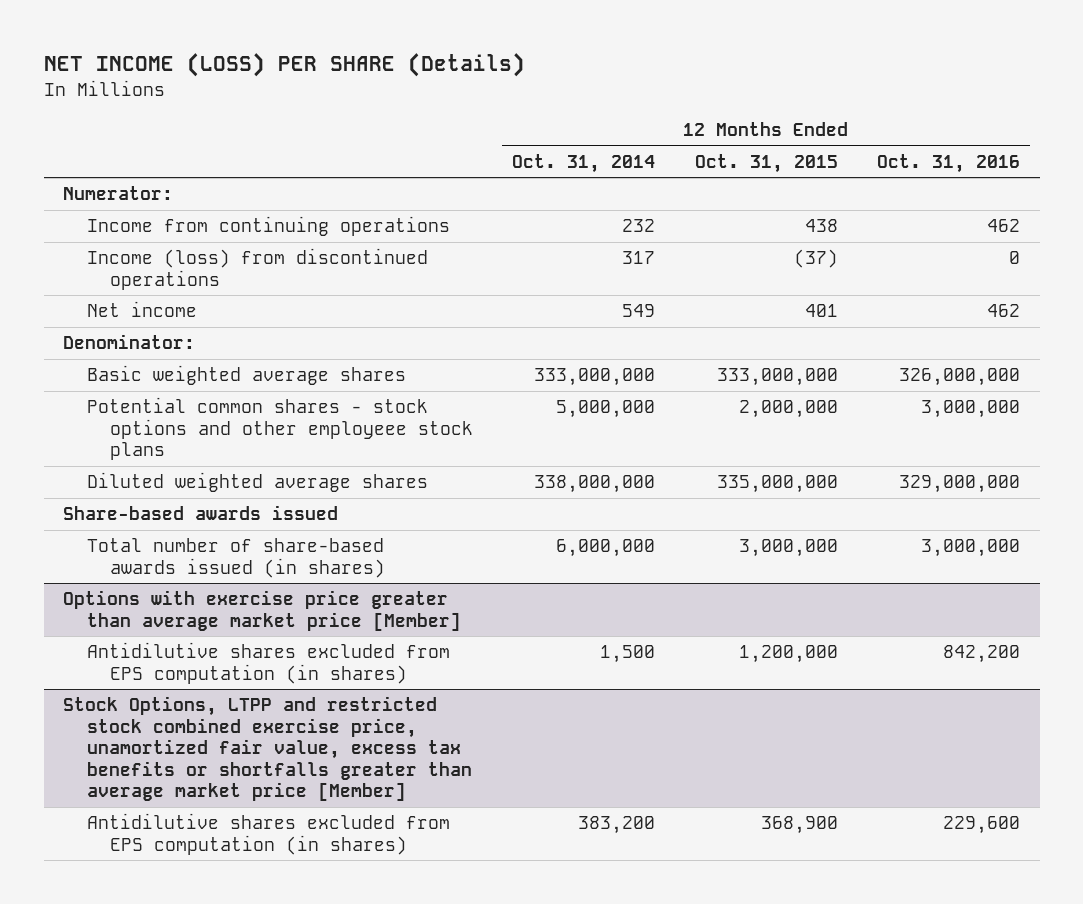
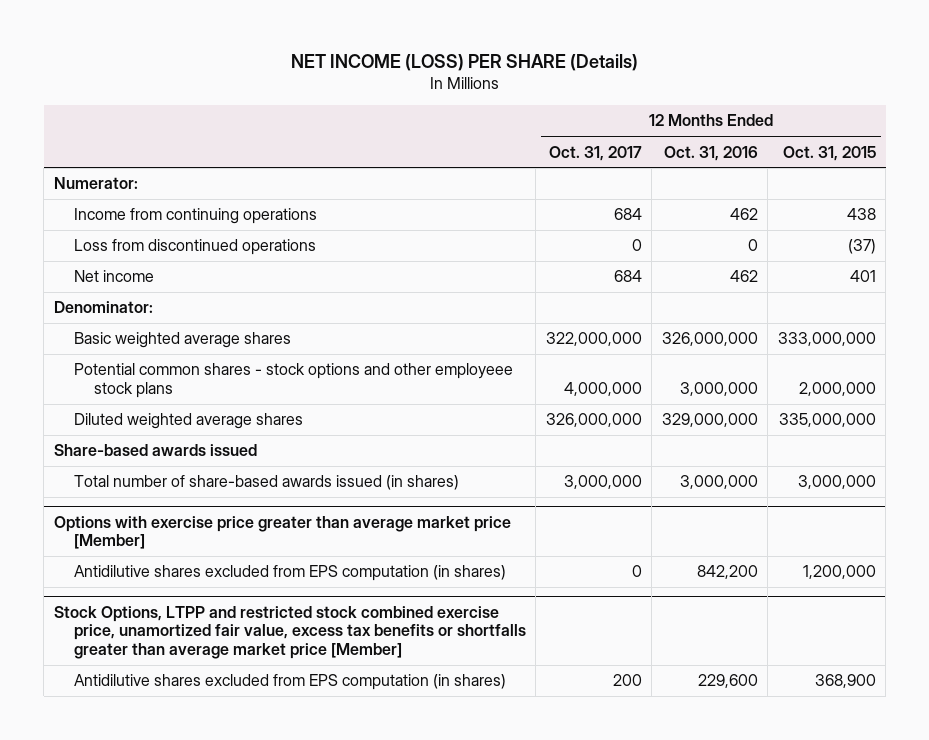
[512,153,656,173] Oct. 31, 2014 -> none
none -> [548,145,642,161] Oct. 31, 2017
[86,248,428,290] Income (loss) from discontinued operations -> [73,239,316,256] Loss from discontinued operations

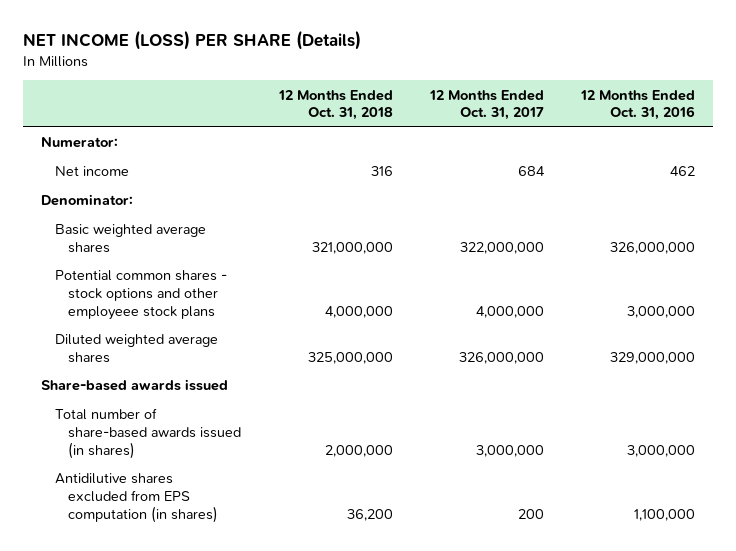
[782,145,876,161] Oct. 31, 2015 -> none
none -> [277,89,393,121] 12 Months Ended Oct. 31, 2018
[73,208,317,225] Income from continuing operations -> none
[73,239,316,256] Loss from discontinued operations -> none
[53,515,511,550] Options with exercise price greater than average market price [Member] -> none
[53,605,526,660] Stock Options, LTPP and restricted stock combined exercise price, unamortized fair value, excess tax benefits or shortfalls greater than average market price [Member] -> none
[73,674,506,691] Antidilutive shares excluded from EPS computation (in shares) -> none
[631,565,642,578] 0 -> [517,508,544,519] 200
[696,565,758,580] 842,200 -> [633,508,695,521] 1,100,000

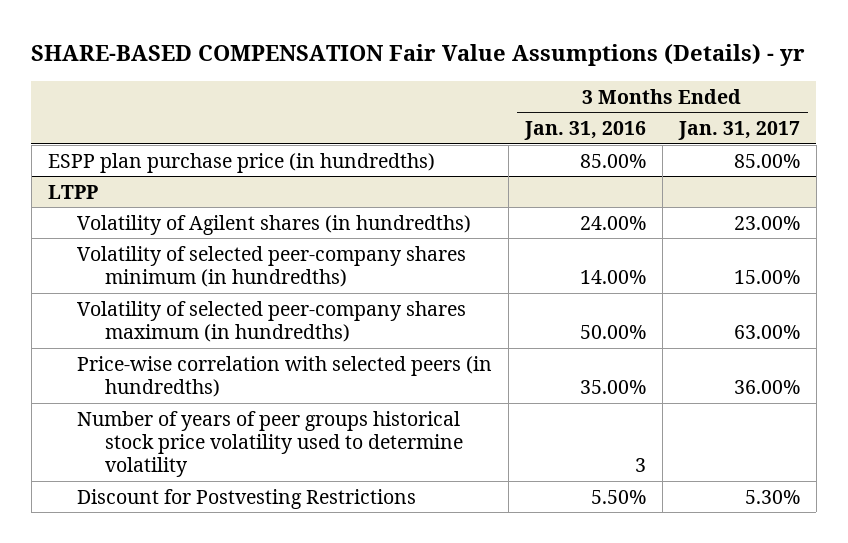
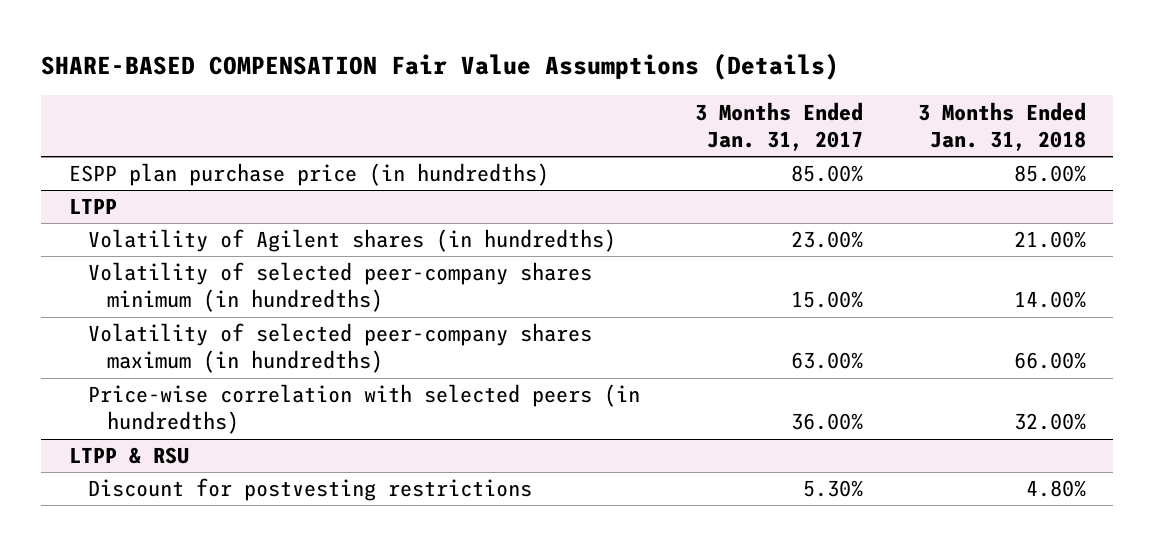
[31,44,806,67] SHARE-BASED COMPENSATION Fair Value Assumptions (Details) - yr -> [41,53,840,81] SHARE-BASED COMPENSATION Fair Value Assumptions (Details)
[523,120,646,140] Jan. 31, 2016 -> none
none -> [917,101,1086,151] 3 Months Ended Jan. 31, 2018
[76,410,464,477] Number of years of peer groups historical stock price volatility used to determine volatility -> none
none -> [68,447,189,465] LTPP & RSU
[76,488,416,509] Discount for Postvesting Restrictions -> [87,478,532,502] Discount for postvesting restrictions

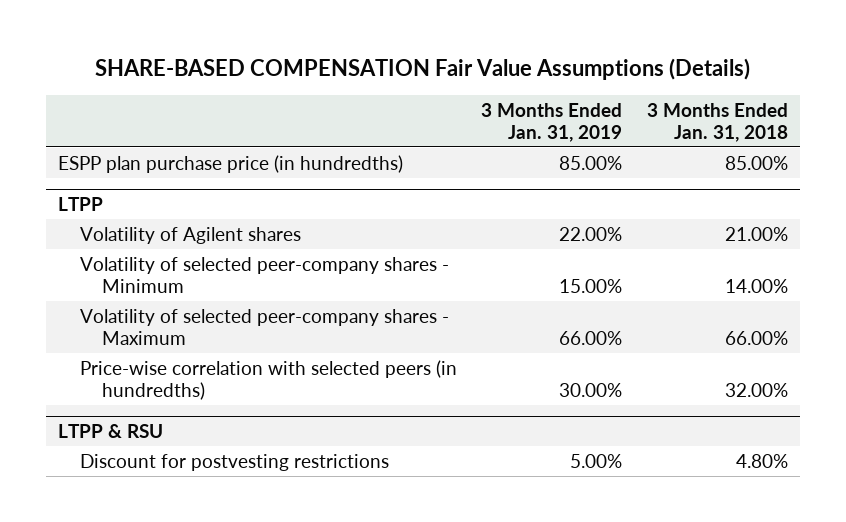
[694,101,863,151] 3 Months Ended Jan. 31, 2017 -> none
none -> [481,102,623,142] 3 Months Ended Jan. 31, 2019
[87,229,616,253] Volatility of Agilent shares (in hundredths) -> [80,226,302,244] Volatility of Agilent shares
[87,262,592,313] Volatility of selected peer-company shares minimum (in hundredths) -> [80,256,450,294] Volatility of selected peer-company shares - Minimum
[87,323,592,374] Volatility of selected peer-company shares maximum (in hundredths) -> [80,308,450,346] Volatility of selected peer-company shares - Maximum

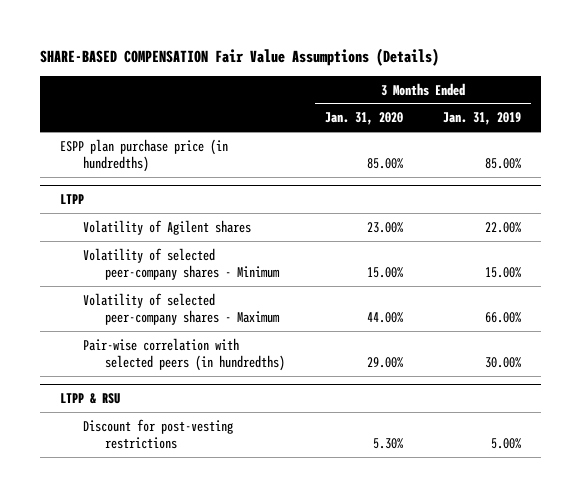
[646,102,788,142] 3 Months Ended Jan. 31, 2018 -> none
none -> [325,112,404,126] Jan. 31, 2020
[80,359,458,401] Price-wise correlation with selected peers (in hundredths) -> [82,337,286,371] Pair-wise correlation with selected peers (in hundredths)
[80,453,390,471] Discount for postvesting restrictions -> [82,418,233,449] Discount for post-vesting restrictions

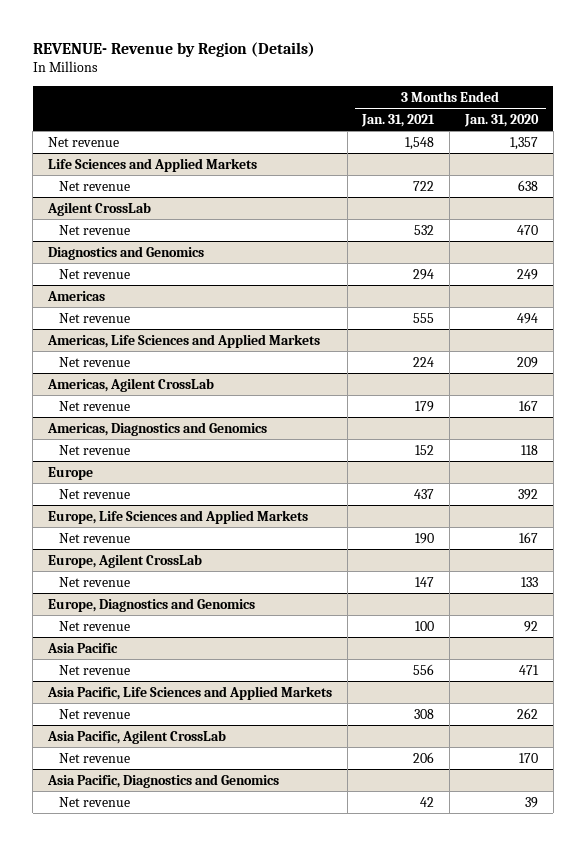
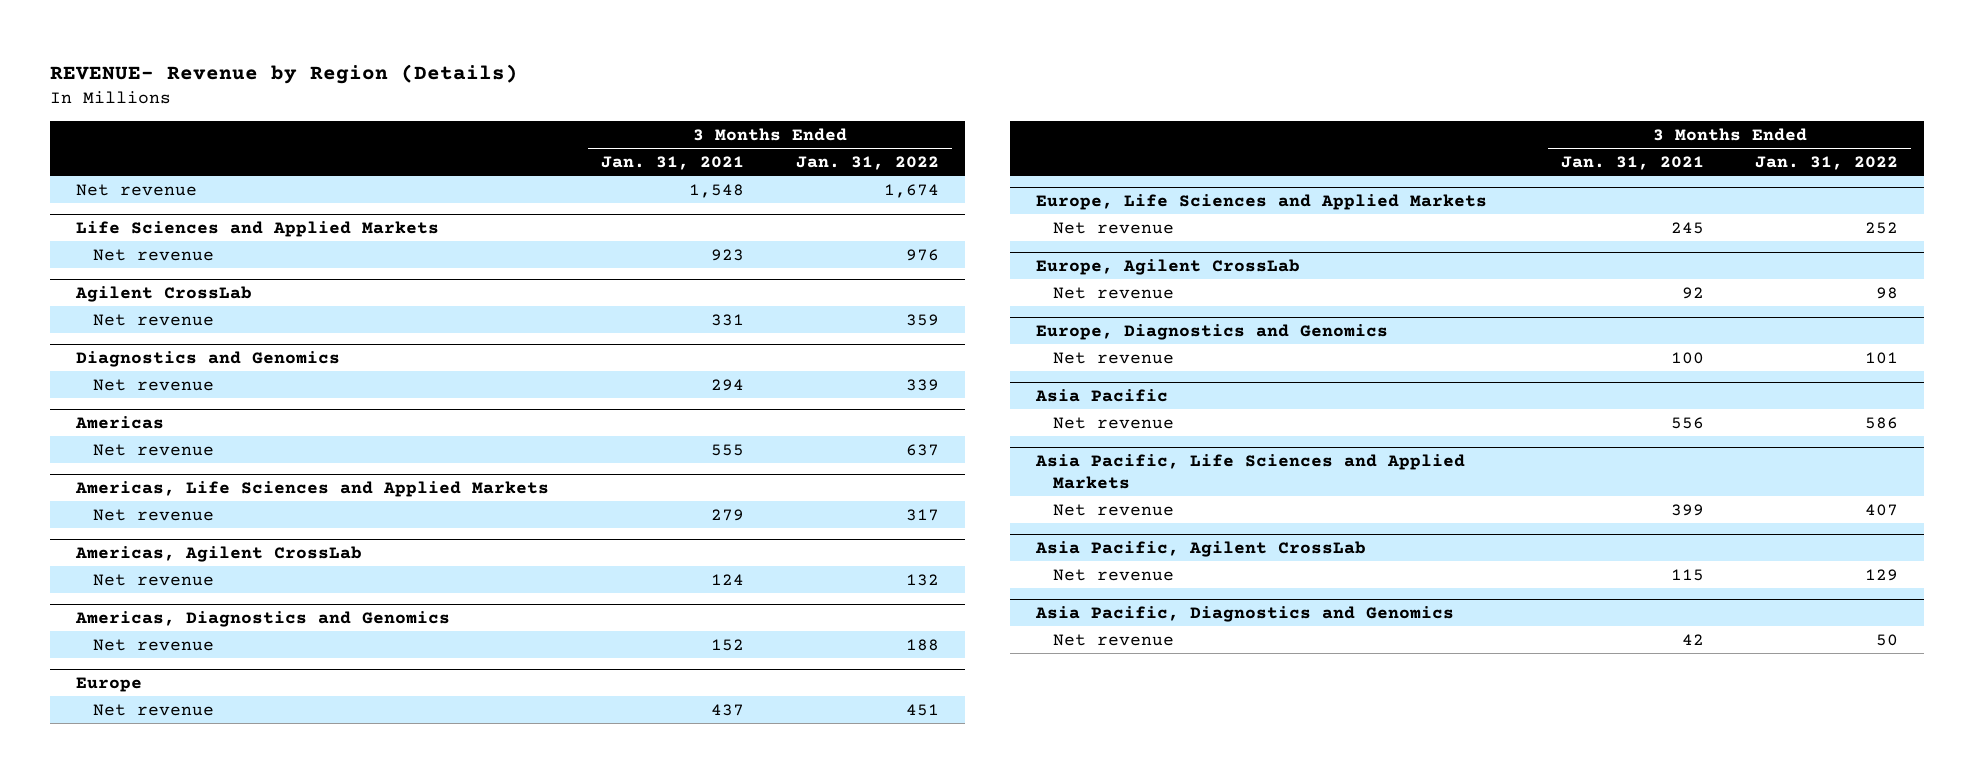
[463,114,539,128] Jan. 31, 2020 -> none
none -> [795,155,939,170] Jan. 31, 2022
[413,180,435,191] 722 -> [711,248,745,261] 923
[414,224,435,235] 532 -> [711,313,745,326] 331
[413,356,435,367] 224 -> [711,508,745,521] 279
[415,400,435,412] 179 -> [711,573,745,585] 124
[415,532,435,544] 190 -> [1670,221,1704,234] 245
[415,576,435,587] 147 -> [1681,286,1704,299] 92
[414,708,435,719] 308 -> [1670,503,1704,516] 399
[413,751,435,763] 206 -> [1670,568,1704,581] 115

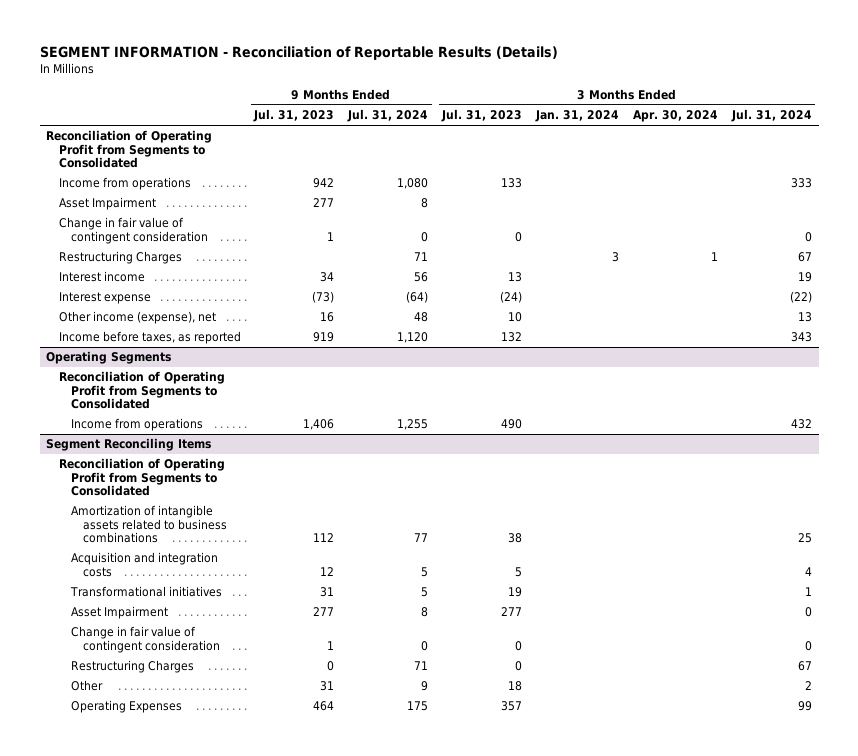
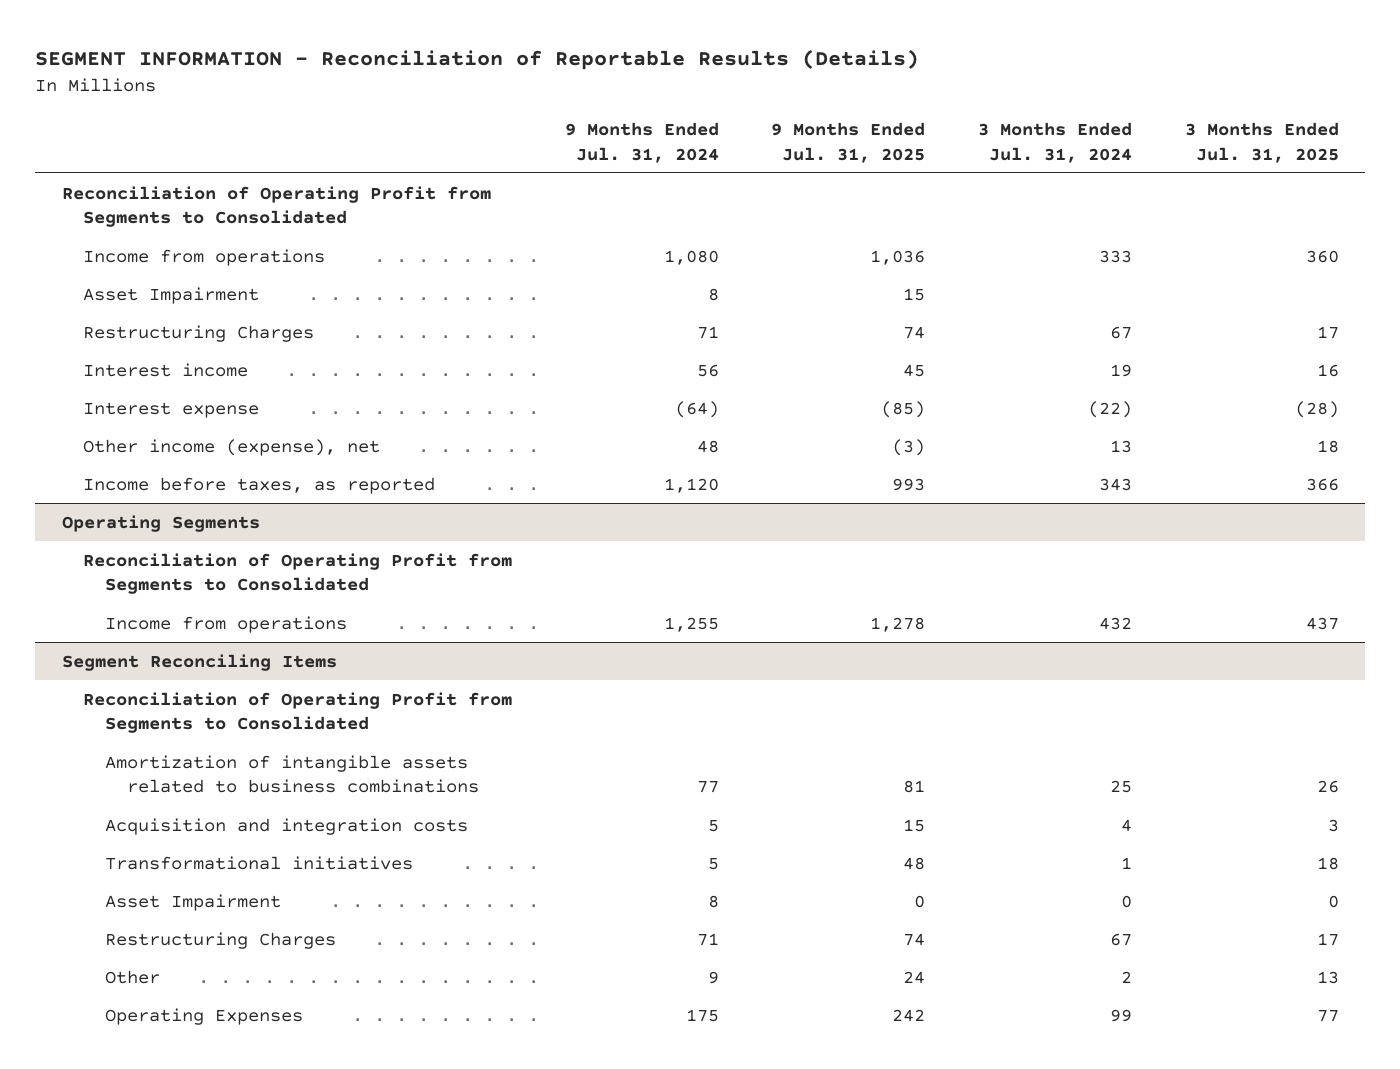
[253,109,335,123] Jul. 31, 2023 -> none
[441,109,523,123] Jul. 31, 2023 -> none
[535,110,620,123] Jan. 31, 2024 -> none
[633,110,719,123] Apr. 30, 2024 -> none
none -> [771,121,926,163] 9 Months Ended Jul. 31, 2025
none -> [1184,121,1339,163] 3 Months Ended Jul. 31, 2025
[58,217,208,244] Change in fair value of contingent consideration -> none
[70,626,220,653] Change in fair value of contingent consideration -> none

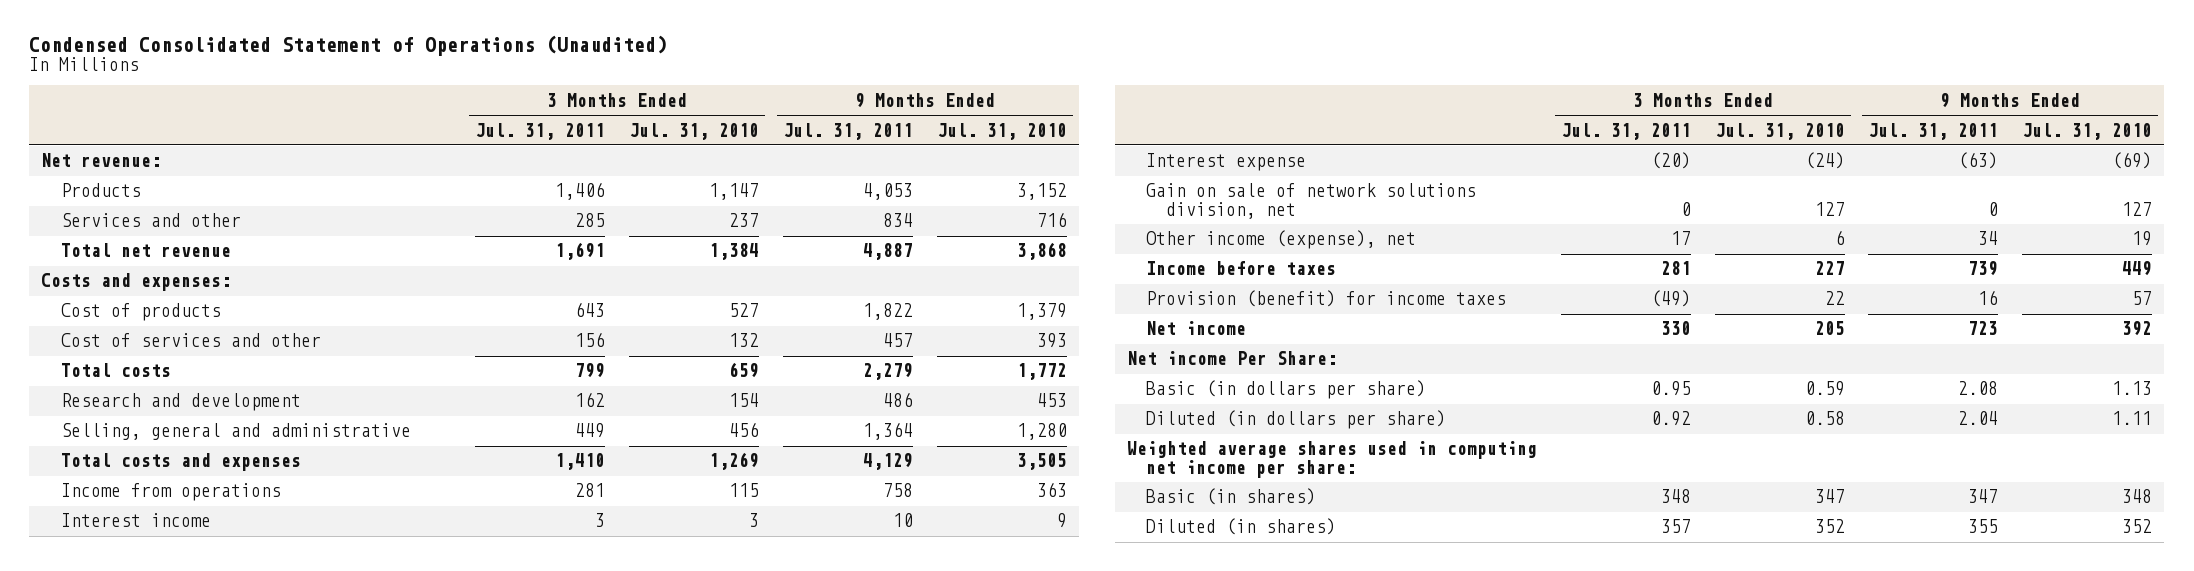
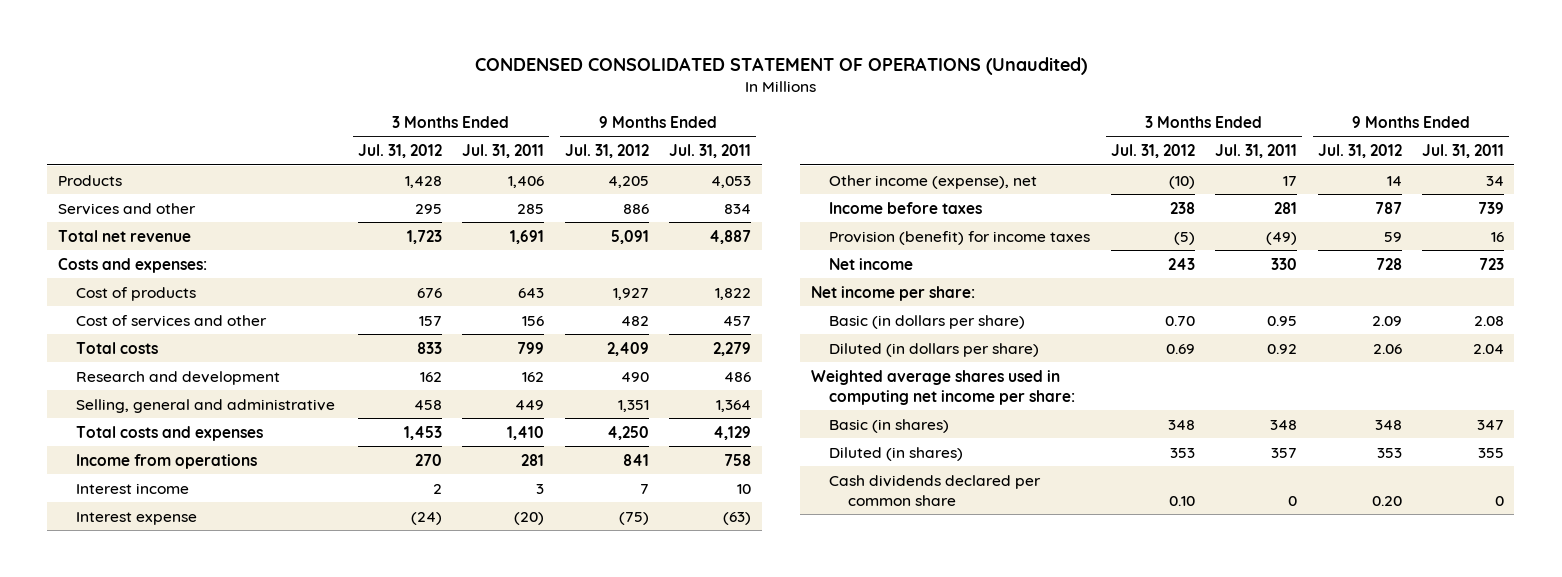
[29,34,668,56] Condensed Consolidated Statement of Operations (Unaudited) -> [474,57,1087,76] CONDENSED CONSOLIDATED STATEMENT OF OPERATIONS (Unaudited)
[629,122,760,140] Jul. 31, 2010 -> none
[937,122,1068,140] Jul. 31, 2010 -> none
none -> [357,144,442,159] Jul. 31, 2012
none -> [564,144,649,159] Jul. 31, 2012
[41,153,162,168] Net revenue: -> none
[1146,183,1477,220] Gain on sale of network solutions division, net -> none
[1126,351,1337,366] Net income Per Share: -> [810,285,975,301] Net income per share:
none -> [829,474,1042,506] Cash dividends declared per common share

